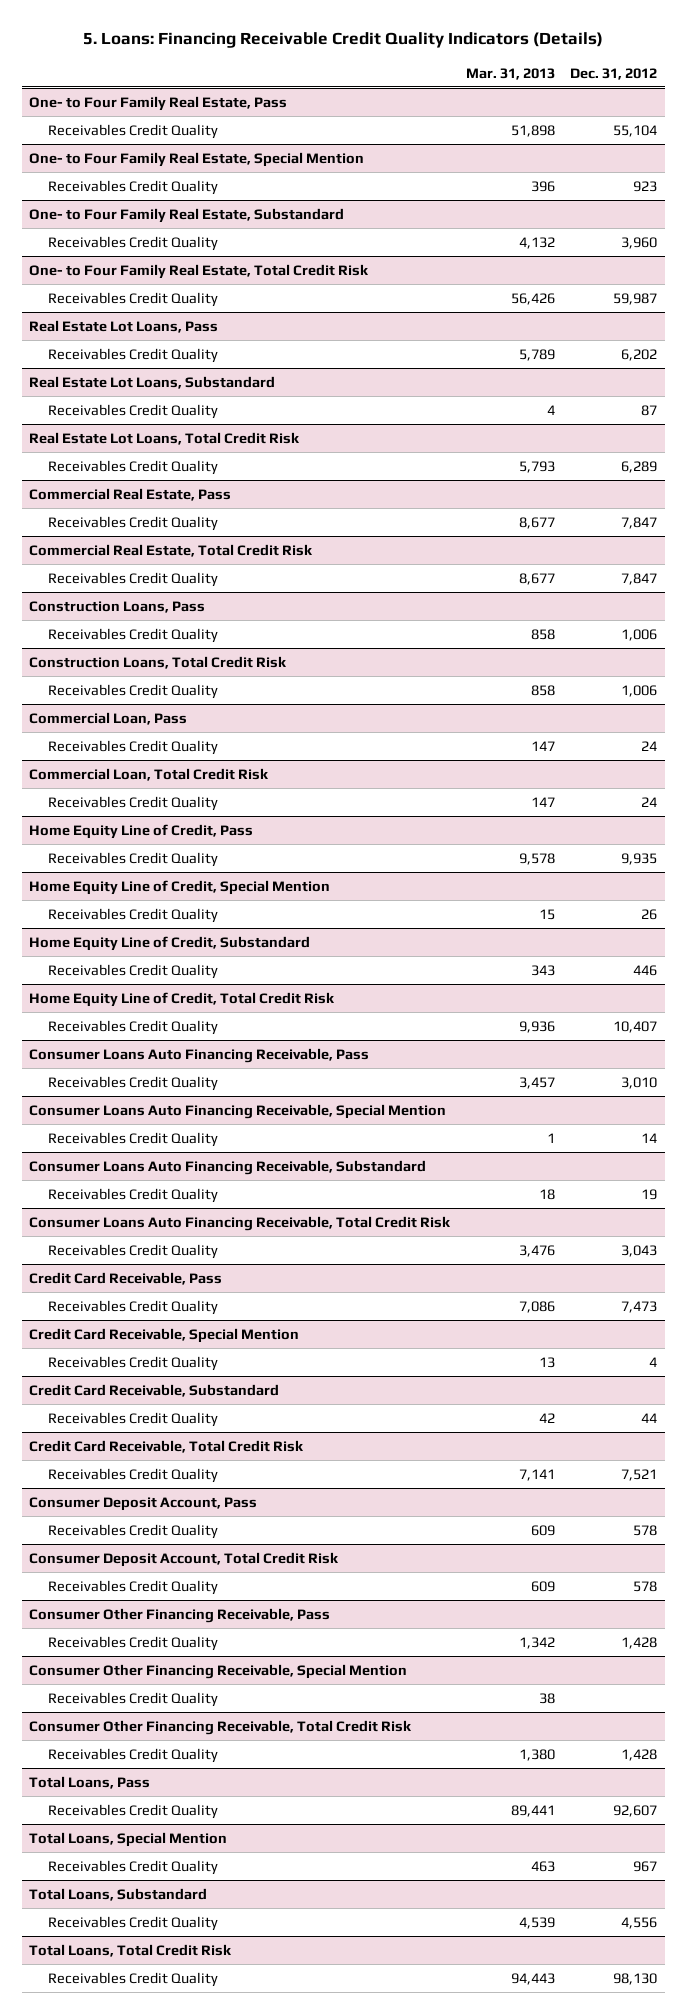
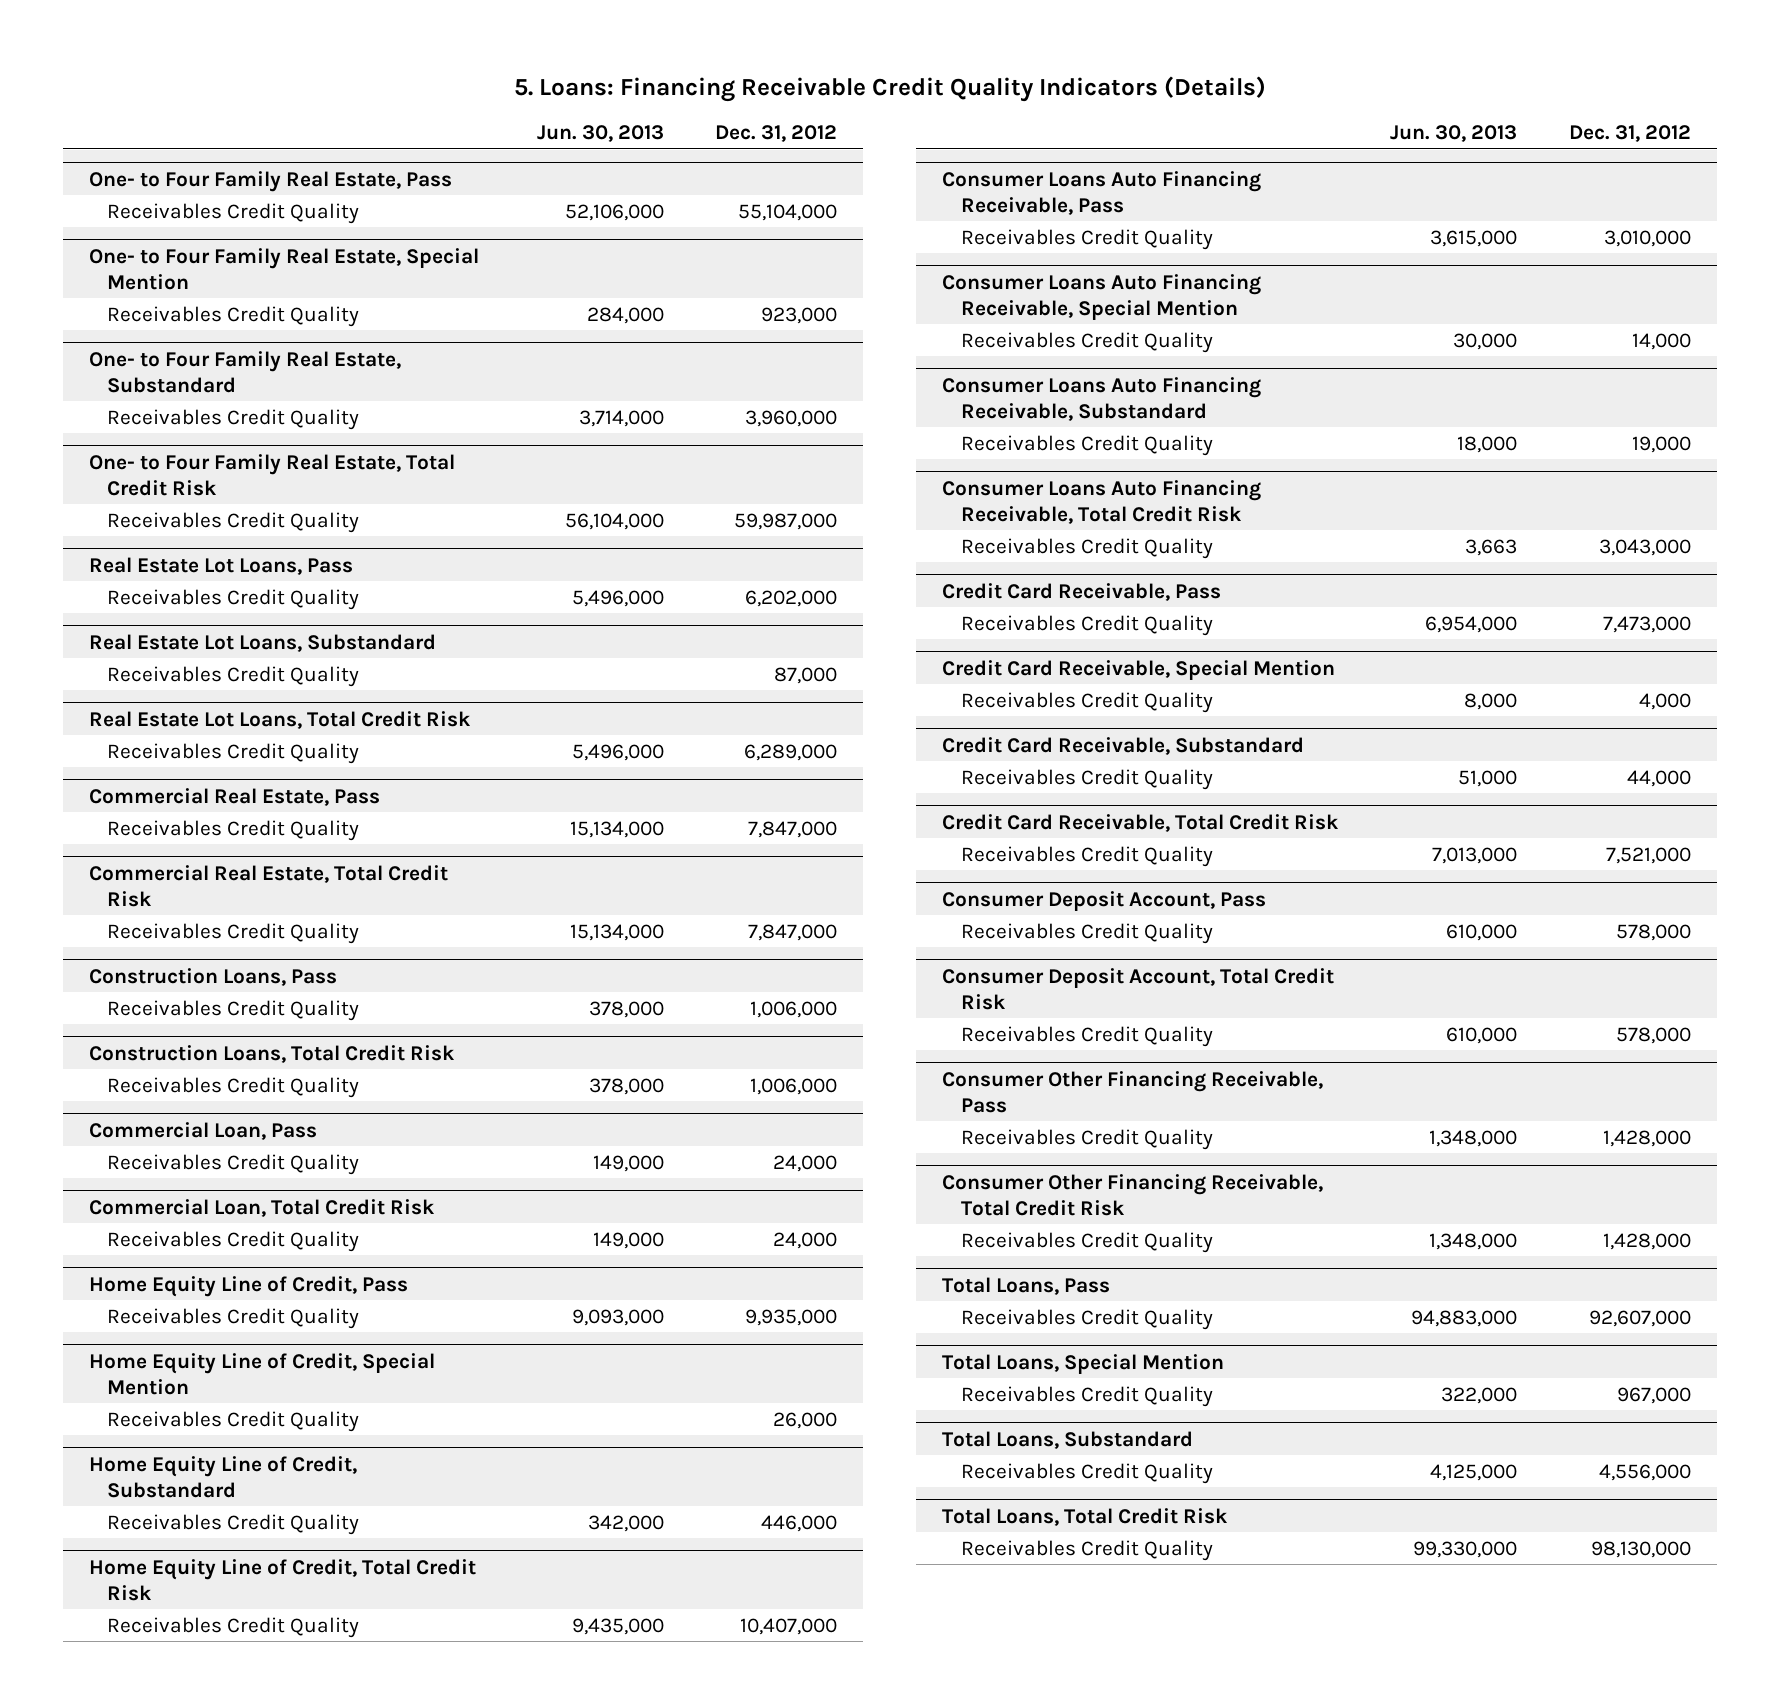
[465,67,555,80] Mar. 31, 2013 -> none
none -> [536,125,664,143] Jun. 30, 2013
[612,124,657,137] 55,104 -> [738,203,838,221] 55,104,000
[632,180,657,192] 923 -> [761,306,838,324] 923,000
[620,236,657,249] 3,960 -> [745,409,838,427] 3,960,000
[612,292,657,305] 59,987 -> [734,512,838,530] 59,987,000
[620,348,657,361] 6,202 -> [745,589,838,607] 6,202,000
[640,404,657,416] 87 -> [774,666,838,684] 87,000
[620,460,657,473] 6,289 -> [744,743,838,761] 6,289,000
[620,516,657,529] 7,847 -> [748,820,838,838] 7,847,000
[620,572,657,585] 7,847 -> [748,923,838,941] 7,847,000
[620,628,657,641] 1,006 -> [750,1000,838,1018] 1,006,000
[620,684,657,697] 1,006 -> [750,1077,838,1095] 1,006,000
[640,740,657,751] 24 -> [773,1154,838,1172] 24,000
[640,796,657,807] 24 -> [773,1231,838,1249] 24,000
[620,852,657,865] 9,935 -> [745,1308,838,1326] 9,935,000
[640,908,657,920] 26 -> [773,1411,838,1429] 26,000
[632,964,657,976] 446 -> [761,1514,838,1532] 446,000
[612,1020,657,1033] 10,407 -> [740,1617,838,1635] 10,407,000
[620,1076,657,1089] 3,010 -> [1604,229,1692,247] 3,010,000
[640,1132,657,1143] 14 -> [1632,332,1692,350] 14,000
[640,1188,657,1200] 19 -> [1632,435,1692,453] 19,000
[620,1244,657,1257] 3,043 -> [1599,538,1692,556] 3,043,000
[620,1300,657,1313] 7,473 -> [1603,615,1692,633] 7,473,000
[648,1356,657,1367] 4 -> [1639,692,1692,710] 4,000
[640,1412,657,1423] 44 -> [1627,769,1692,787] 44,000
[620,1468,657,1481] 7,521 -> [1606,846,1692,864] 7,521,000
[632,1524,657,1536] 578 -> [1616,923,1692,941] 578,000
[632,1580,657,1592] 578 -> [1616,1026,1692,1044] 578,000
[29,1663,408,1679] Consumer Other Financing Receivable, Special Mention -> none
[48,1691,219,1707] Receivables Credit Quality -> none
[620,1636,657,1649] 1,428 -> [1603,1129,1692,1147] 1,428,000
[620,1748,657,1761] 1,428 -> [1603,1232,1692,1250] 1,428,000
[612,1804,657,1817] 92,607 -> [1589,1309,1692,1327] 92,607,000
[632,1860,657,1872] 967 -> [1617,1386,1692,1404] 967,000
[620,1916,657,1929] 4,556 -> [1599,1463,1692,1481] 4,556,000
[612,1972,657,1985] 98,130 -> [1591,1540,1692,1558] 98,130,000

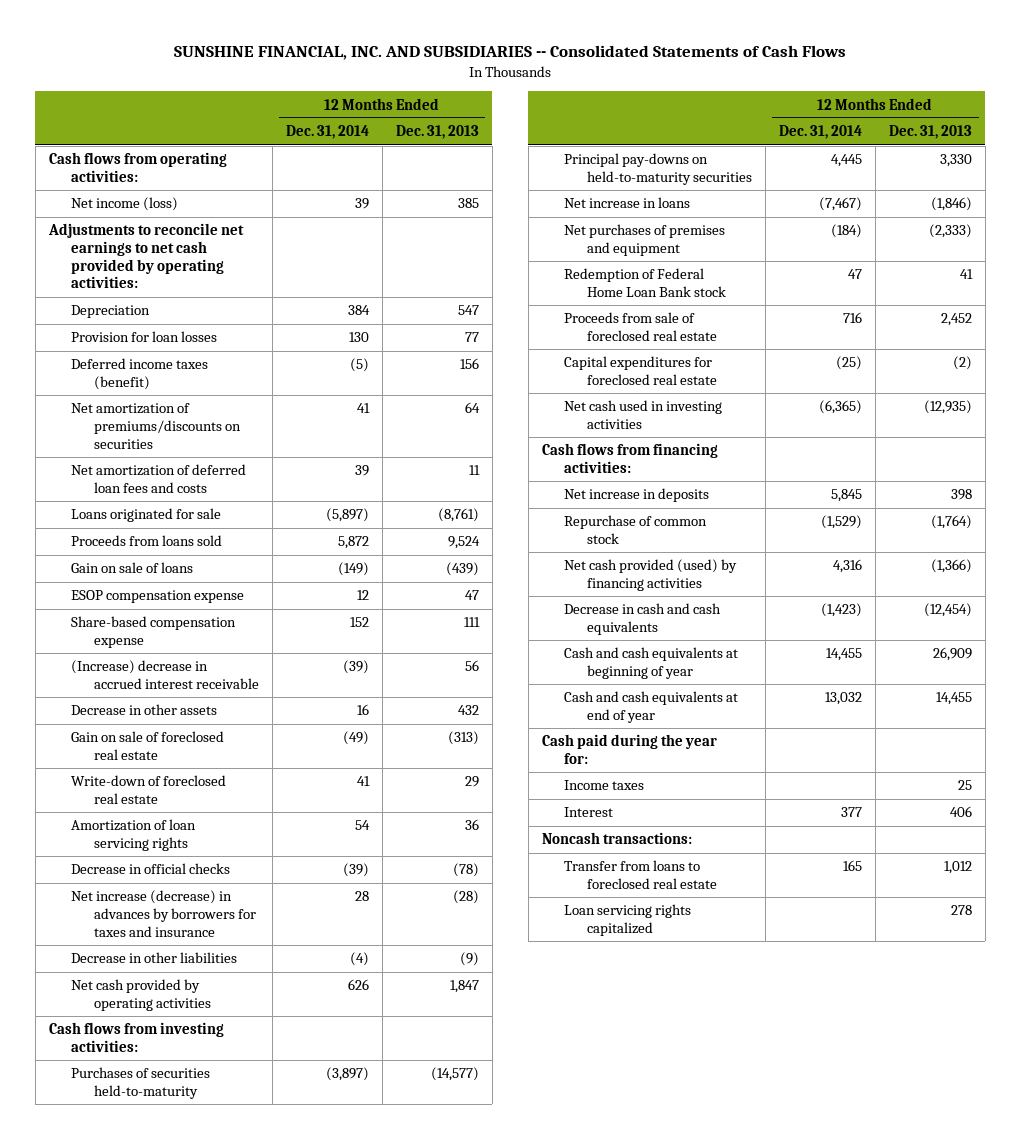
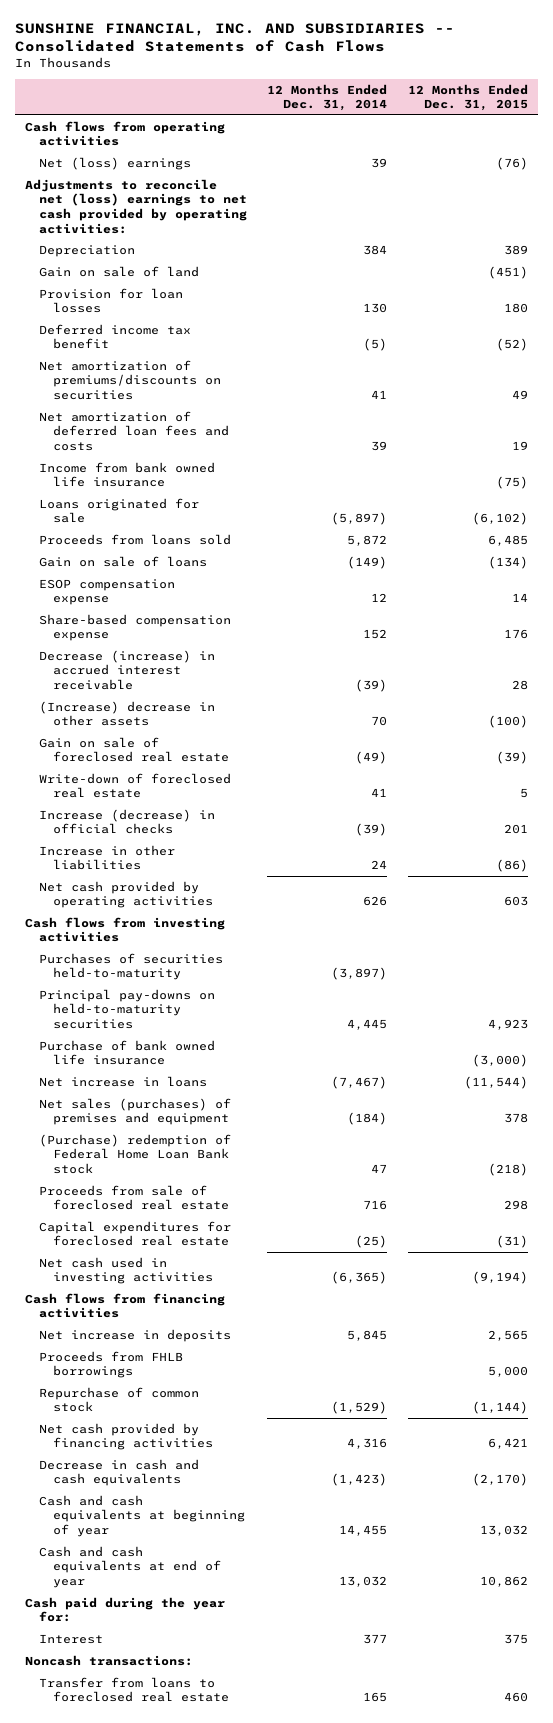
[395,125,479,140] Dec. 31, 2013 -> none
none -> [407,83,528,112] 12 Months Ended Dec. 31, 2015
[48,152,227,182] Cash flows from operating activities: -> [24,120,225,147] Cash flows from operating activities
[71,197,179,212] Net income (loss) -> [38,156,191,170] Net (loss) earnings
[47,223,244,289] Adjustments to reconcile net earnings to net cash provided by operating activities: -> [24,178,247,234] Adjustments to reconcile net (loss) earnings to net cash provided by operating activities:
none -> [38,265,199,277] Gain on sale of land
[71,358,209,390] Deferred income taxes (benefit) -> [38,323,191,350] Deferred income tax benefit
none -> [38,461,215,488] Income from bank owned life insurance
[71,660,259,689] (Increase) decrease in accrued interest receivable -> [38,649,215,691] Decrease (increase) in accrued interest receivable
[71,704,218,716] Decrease in other assets -> [38,700,215,727] (Increase) decrease in other assets
[356,704,369,716] 16 -> [371,716,388,727] 70
[71,819,197,851] Amortization of loan servicing rights -> none
[71,890,256,937] Net increase (decrease) in advances by borrowers for taxes and insurance -> none
[71,863,231,875] Decrease in official checks -> [38,808,215,835] Increase (decrease) in official checks
[71,952,238,964] Decrease in other liabilities -> [38,844,175,871] Increase in other liabilities
[349,952,369,967] (4) -> [371,860,388,870] 24
[48,1022,224,1052] Cash flows from investing activities: -> [24,916,225,943] Cash flows from investing activities
none -> [38,1039,215,1066] Purchase of bank owned life insurance
[564,224,726,256] Net purchases of premises and equipment -> [38,1097,231,1126] Net sales (purchases) of premises and equipment
[564,268,726,297] Redemption of Federal Home Loan Bank stock -> [38,1133,231,1175] (Purchase) redemption of Federal Home Loan Bank stock
[541,443,718,473] Cash flows from financing activities: -> [24,1292,225,1319] Cash flows from financing activities
none -> [38,1350,183,1379] Proceeds from FHLB borrowings
[564,559,738,591] Net cash provided (used) by financing activities -> [38,1422,213,1451] Net cash provided by financing activities
[564,780,645,791] Income taxes -> none
[564,904,692,936] Loan servicing rights capitalized -> none

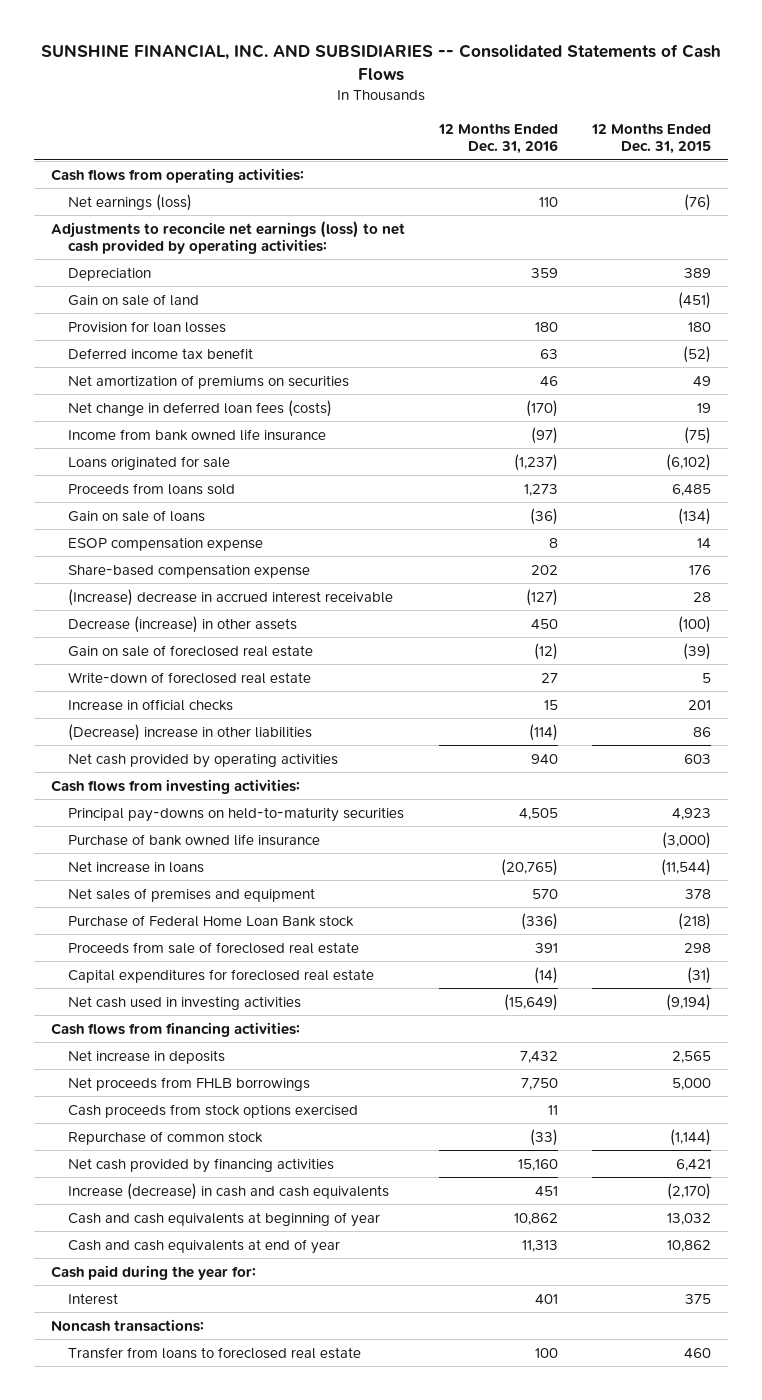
[267,83,388,112] 12 Months Ended Dec. 31, 2014 -> none
none -> [438,122,559,155] 12 Months Ended Dec. 31, 2016
[24,120,225,147] Cash flows from operating activities -> [51,167,305,183] Cash flows from operating activities:
[38,156,191,170] Net (loss) earnings -> [67,193,192,211] Net earnings (loss)
[24,178,247,234] Adjustments to reconcile net (loss) earnings to net cash provided by operating activities: -> [51,220,406,254] Adjustments to reconcile net earnings (loss) to net cash provided by operating activities:
[38,359,221,401] Net amortization of premiums/discounts on securities -> [67,374,349,389] Net amortization of premiums on securities
[38,410,229,452] Net amortization of deferred loan fees and costs -> [67,399,332,417] Net change in deferred loan fees (costs)
[38,649,215,691] Decrease (increase) in accrued interest receivable -> [67,588,393,606] (Increase) decrease in accrued interest receivable
[38,700,215,727] (Increase) decrease in other assets -> [67,615,297,633] Decrease (increase) in other assets
[38,808,215,835] Increase (decrease) in official checks -> [67,698,233,711] Increase in official checks
[38,844,175,871] Increase in other liabilities -> [67,723,312,741] (Decrease) increase in other liabilities
[495,859,528,873] (86) -> [692,726,711,737] 86
[38,952,223,981] Purchases of securities held-to-maturity -> none
[24,916,225,943] Cash flows from investing activities -> [51,778,301,794] Cash flows from investing activities:
[38,1097,231,1126] Net sales (purchases) of premises and equipment -> [67,887,315,902] Net sales of premises and equipment
[38,1133,231,1175] (Purchase) redemption of Federal Home Loan Bank stock -> [67,914,354,927] Purchase of Federal Home Loan Bank stock
[24,1292,225,1319] Cash flows from financing activities -> [51,1021,301,1037] Cash flows from financing activities:
[38,1350,183,1379] Proceeds from FHLB borrowings -> [67,1076,310,1091] Net proceeds from FHLB borrowings
none -> [67,1103,358,1118] Cash proceeds from stock options exercised
[38,1458,199,1487] Decrease in cash and cash equivalents -> [67,1182,389,1200] Increase (decrease) in cash and cash equivalents

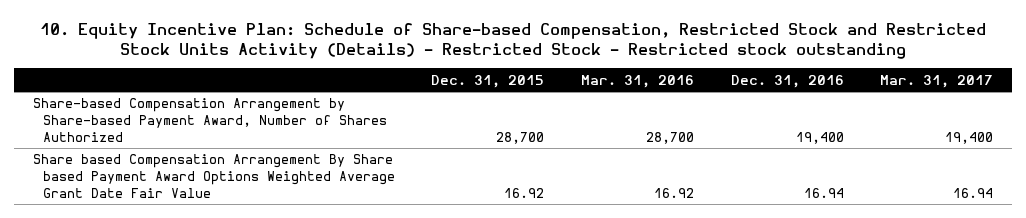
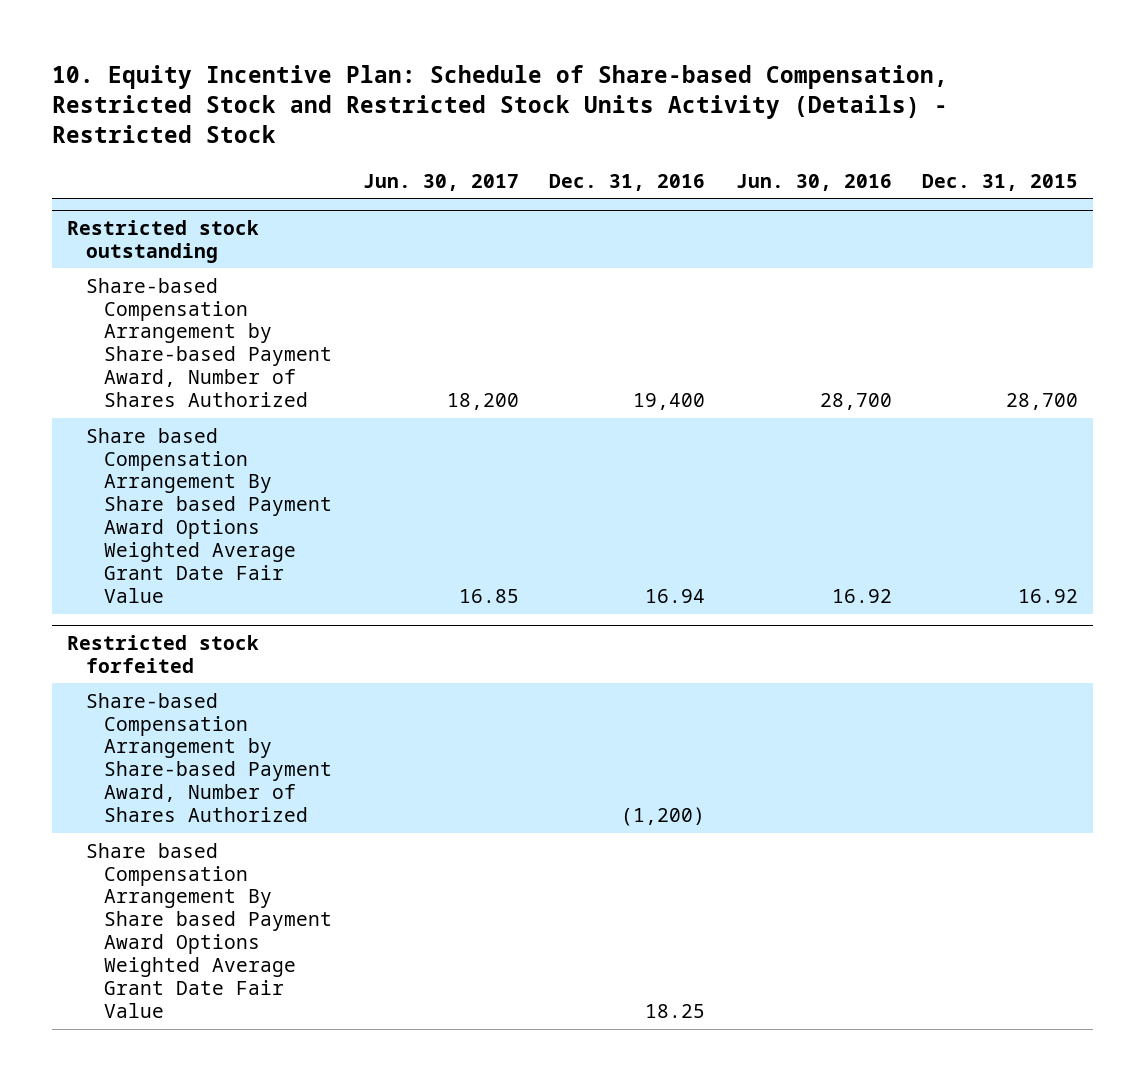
[39,22,986,60] 10. Equity Incentive Plan: Schedule of Share-based Compensation, Restricted Stock and Restricted Stock Units Activity (Details) - Restricted Stock - Restricted stock outstanding -> [52,64,949,144] 10. Equity Incentive Plan: Schedule of Share-based Compensation, Restricted Stock and Restricted Stock Units Activity (Details) - Restricted Stock
[580,74,694,88] Mar. 31, 2016 -> none
[880,74,994,88] Mar. 31, 2017 -> none
none -> [362,173,519,191] Jun. 30, 2017
none -> [735,173,892,191] Jun. 30, 2016
none -> [67,220,260,263] Restricted stock outstanding
none -> [67,635,260,673] Restricted stock forfeited
none -> [85,692,333,823] Share-based Compensation Arrangement by Share-based Payment Award, Number of Shares Authorized
none -> [85,842,333,1019] Share based Compensation Arrangement By Share based Payment Award Options Weighted Average Grant Date Fair Value

